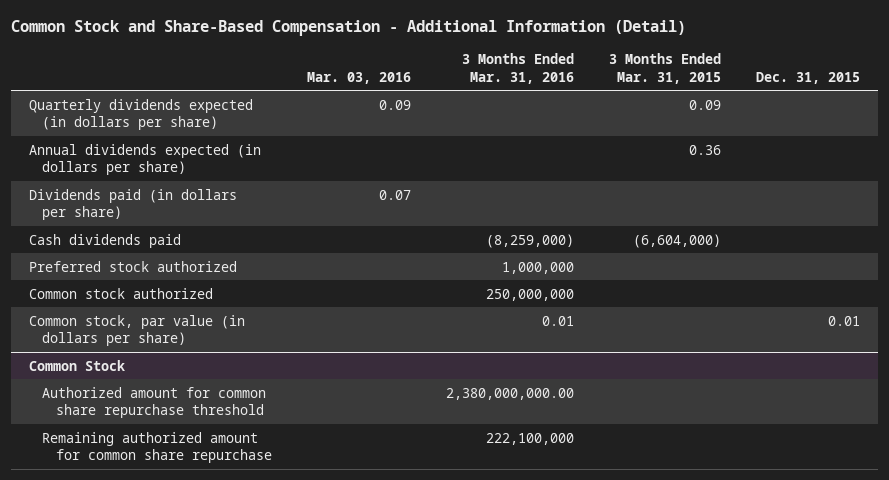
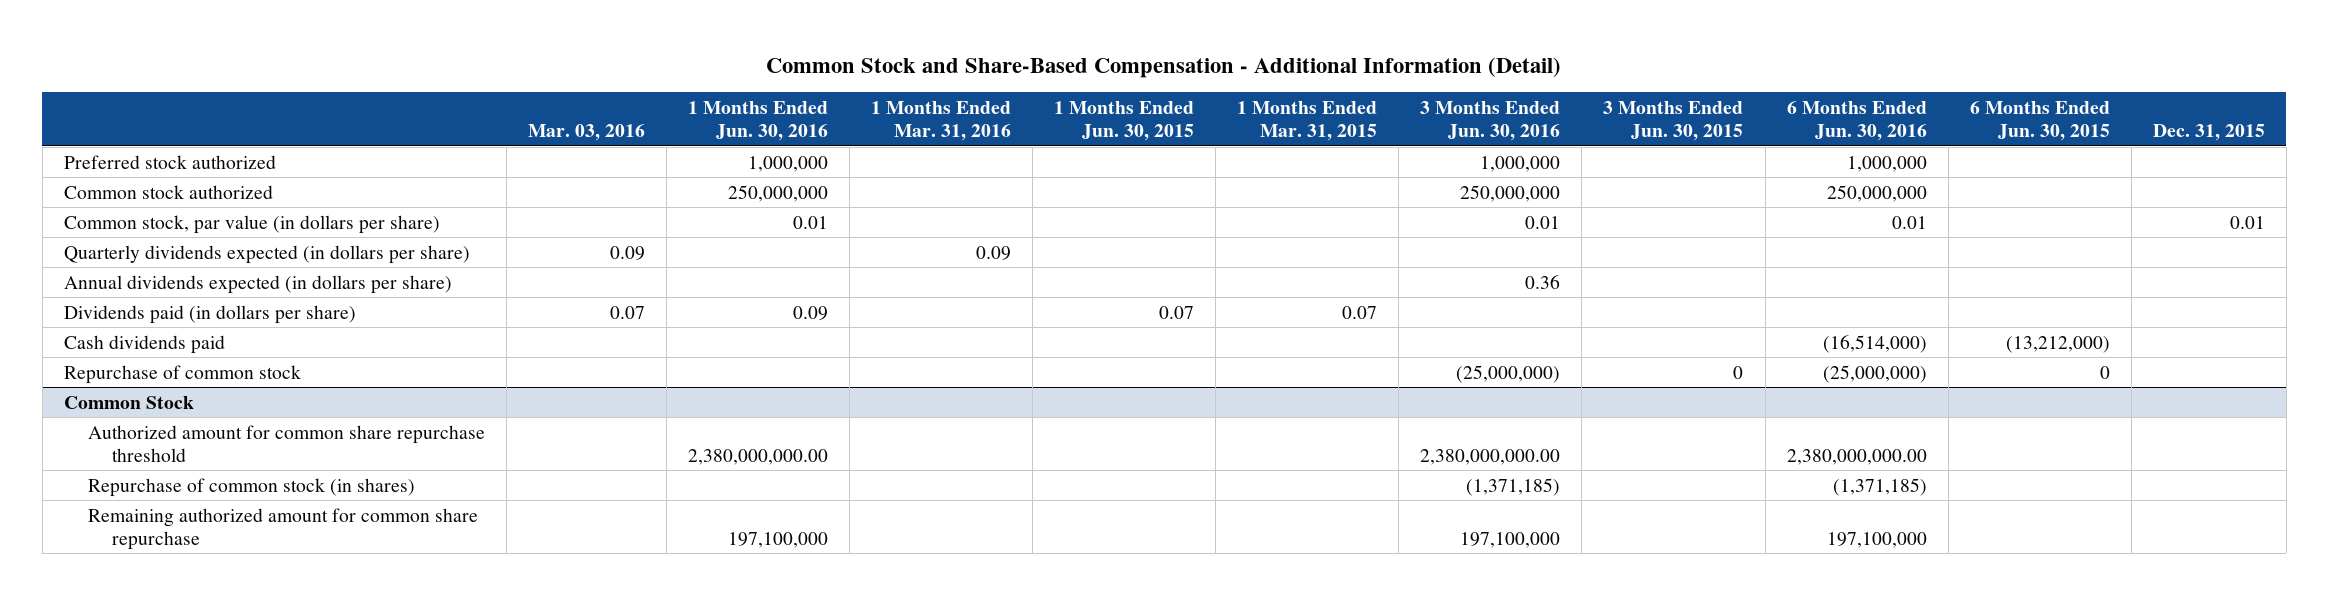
[462,53,575,84] 3 Months Ended Mar. 31, 2016 -> none
[609,53,722,84] 3 Months Ended Mar. 31, 2015 -> none
none -> [687,100,828,141] 1 Months Ended Jun. 30, 2016
none -> [871,100,1012,141] 1 Months Ended Mar. 31, 2016
none -> [1054,100,1195,141] 1 Months Ended Jun. 30, 2015
none -> [1237,100,1378,141] 1 Months Ended Mar. 31, 2015
none -> [1420,100,1561,141] 3 Months Ended Jun. 30, 2016
none -> [1603,100,1744,141] 3 Months Ended Jun. 30, 2015
none -> [1786,100,1927,141] 6 Months Ended Jun. 30, 2016
none -> [1969,100,2110,141] 6 Months Ended Jun. 30, 2015
[28,260,237,272] Preferred stock authorized -> [63,154,276,169] Preferred stock authorized
[28,287,213,299] Common stock authorized -> [63,184,273,199] Common stock authorized
[28,314,245,346] Common stock, par value (in dollars per share) -> [63,214,440,234] Common stock, par value (in dollars per share)
none -> [63,364,301,384] Repurchase of common stock
none -> [87,477,415,497] Repurchase of common stock (in shares)

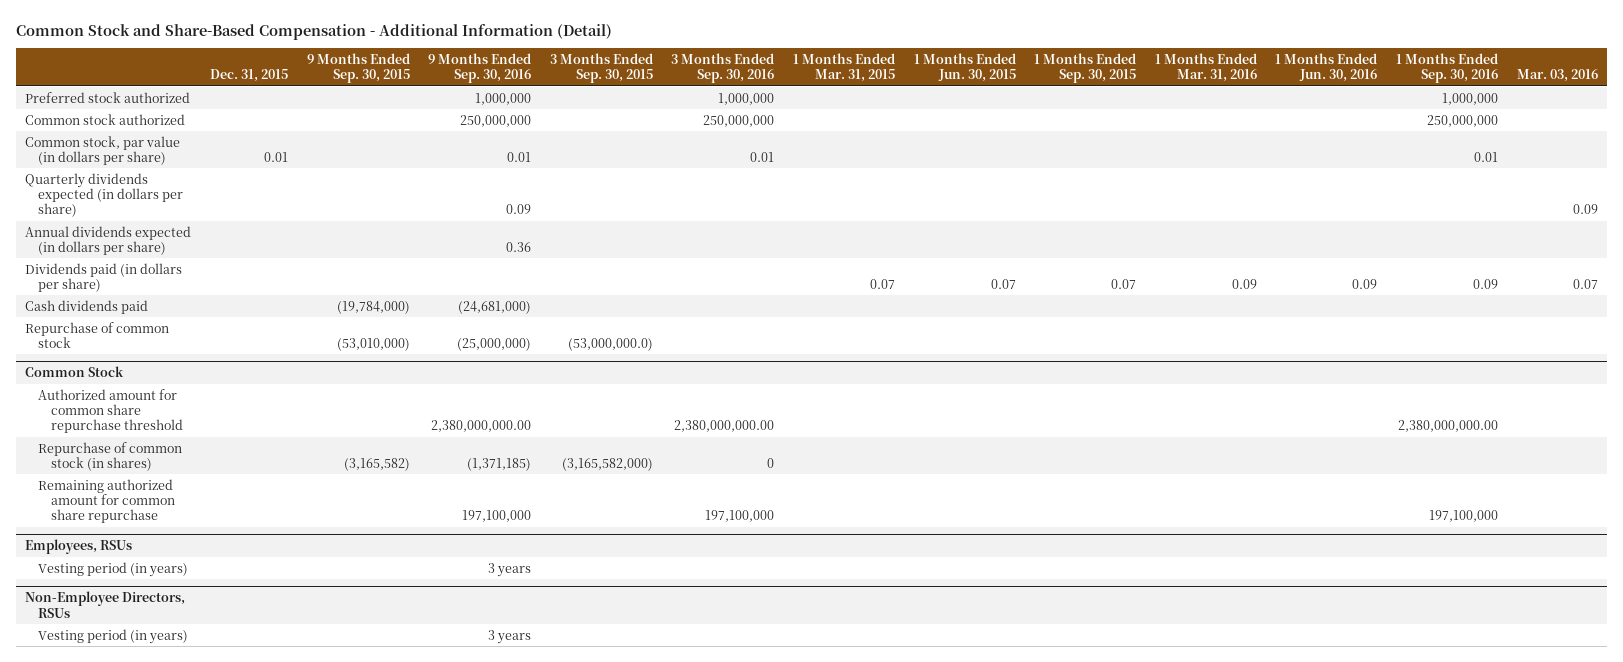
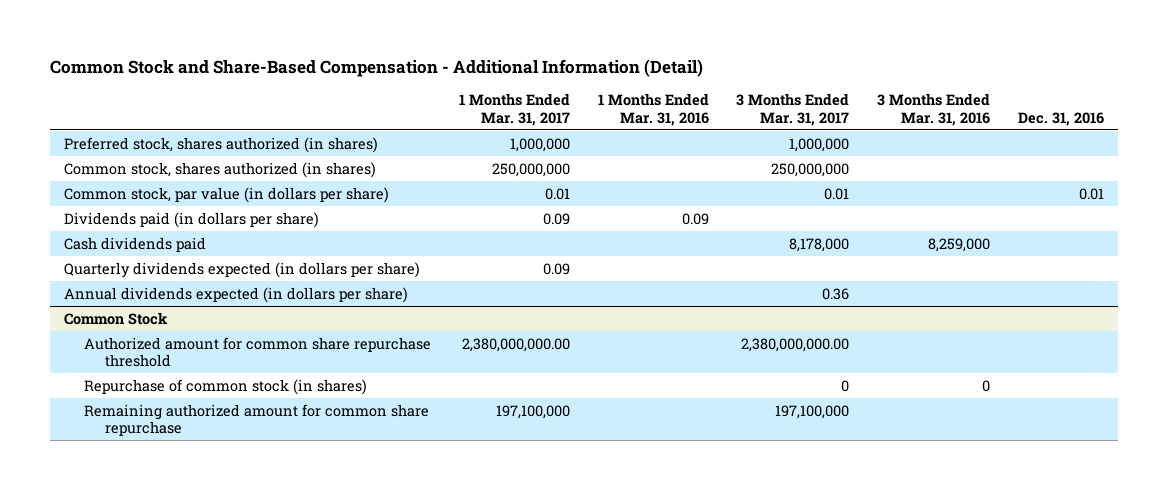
[209,69,288,83] Dec. 31, 2015 -> none
[306,52,410,84] 9 Months Ended Sep. 30, 2015 -> none
[428,52,532,84] 9 Months Ended Sep. 30, 2016 -> none
[549,52,653,84] 3 Months Ended Sep. 30, 2015 -> none
[671,52,775,84] 3 Months Ended Sep. 30, 2016 -> none
[793,52,896,83] 1 Months Ended Mar. 31, 2015 -> none
[913,52,1016,83] 1 Months Ended Jun. 30, 2015 -> none
[1034,52,1137,84] 1 Months Ended Sep. 30, 2015 -> none
[1275,52,1378,83] 1 Months Ended Jun. 30, 2016 -> none
[1396,52,1499,84] 1 Months Ended Sep. 30, 2016 -> none
[1516,69,1598,83] Mar. 03, 2016 -> none
none -> [459,93,571,126] 1 Months Ended Mar. 31, 2017
none -> [736,93,850,126] 3 Months Ended Mar. 31, 2017
none -> [877,93,991,126] 3 Months Ended Mar. 31, 2016
none -> [1017,111,1104,126] Dec. 31, 2016
[25,91,191,103] Preferred stock authorized -> [63,136,378,153] Preferred stock, shares authorized (in shares)
[25,113,186,125] Common stock authorized -> [63,161,376,178] Common stock, shares authorized (in shares)
[25,321,170,349] Repurchase of common stock -> none
[25,172,184,218] Quarterly dividends expected (in dollars per share) -> [63,261,420,278] Quarterly dividends expected (in dollars per share)
[25,225,192,256] Annual dividends expected (in dollars per share) -> [63,286,408,303] Annual dividends expected (in dollars per share)
[25,539,133,555] Employees, RSUs -> none
[38,561,189,577] Vesting period (in years) -> none
[25,591,186,618] Non-Employee Directors, RSUs -> none
[38,628,189,644] Vesting period (in years) -> none

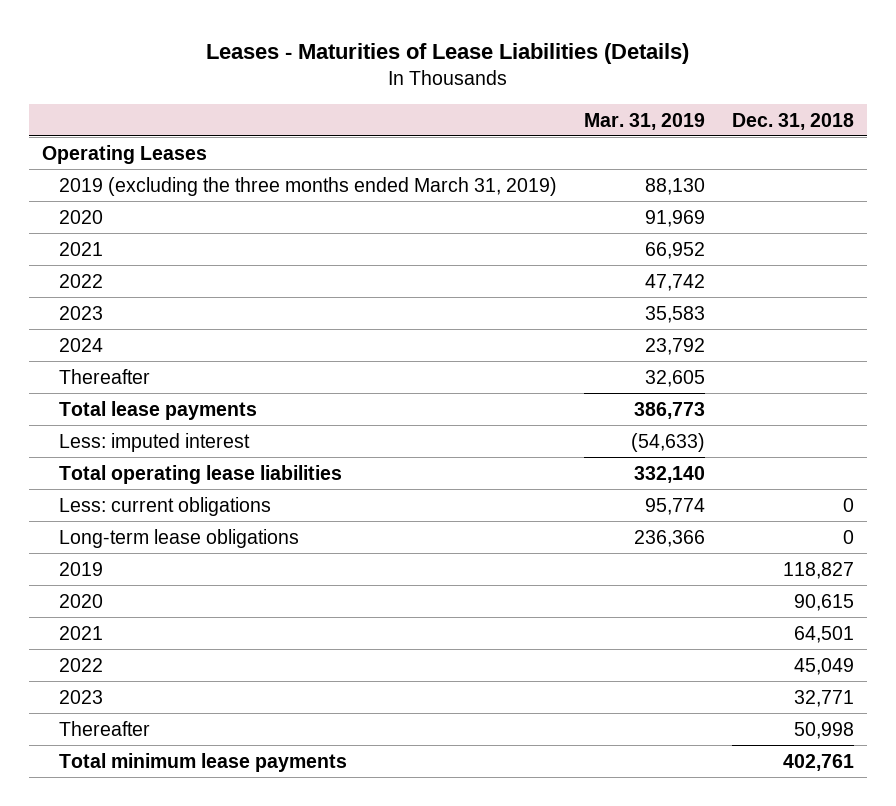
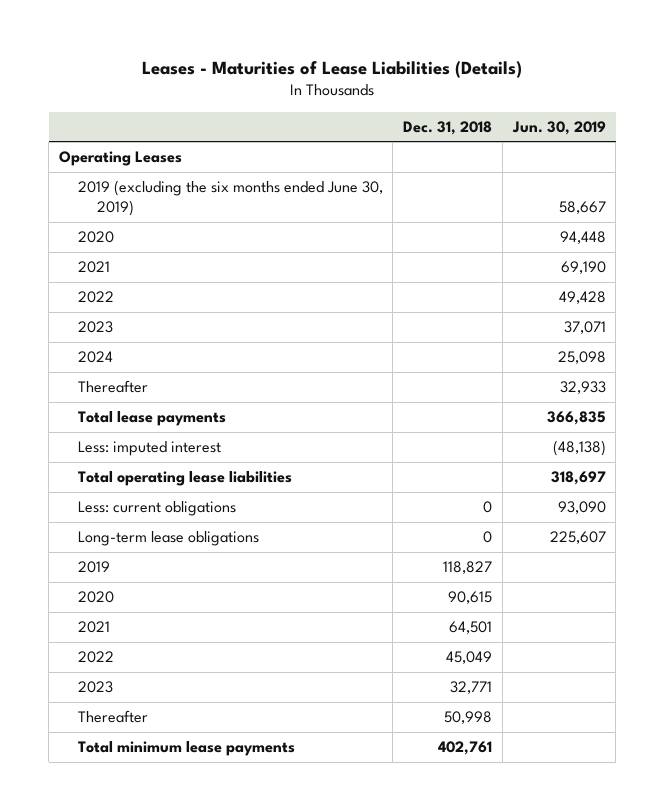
[583,112,705,130] Mar. 31, 2019 -> none
none -> [511,120,606,135] Jun. 30, 2019
[58,176,557,196] 2019 (excluding the three months ended March 31, 2019) -> [77,180,383,217] 2019 (excluding the six months ended June 30, 2019)

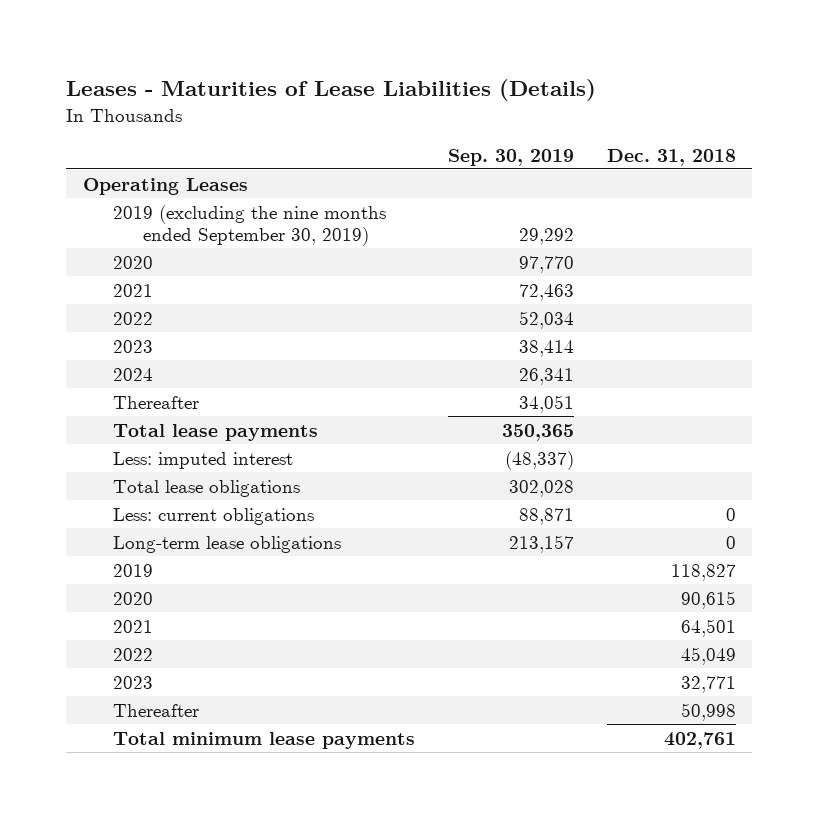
[511,120,606,135] Jun. 30, 2019 -> none
none -> [447,148,574,166] Sep. 30, 2019
[77,180,383,217] 2019 (excluding the six months ended June 30, 2019) -> [112,204,386,246] 2019 (excluding the nine months ended September 30, 2019)
[77,471,292,487] Total operating lease liabilities -> [112,479,300,497] Total lease obligations

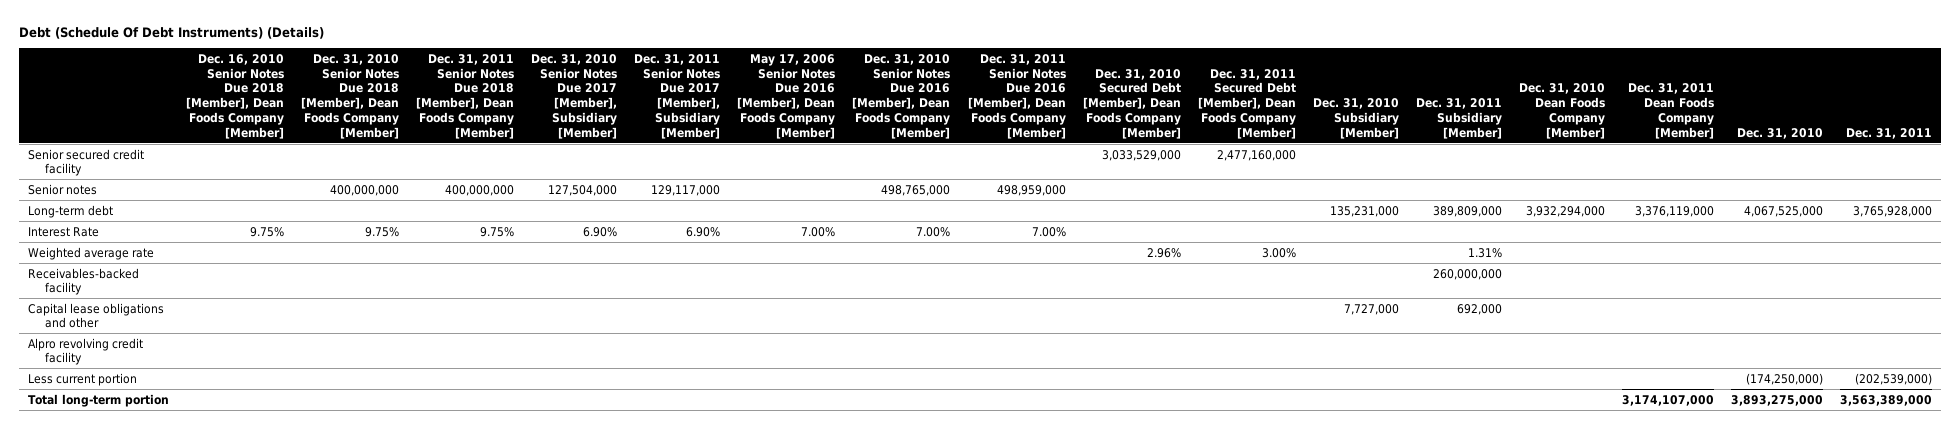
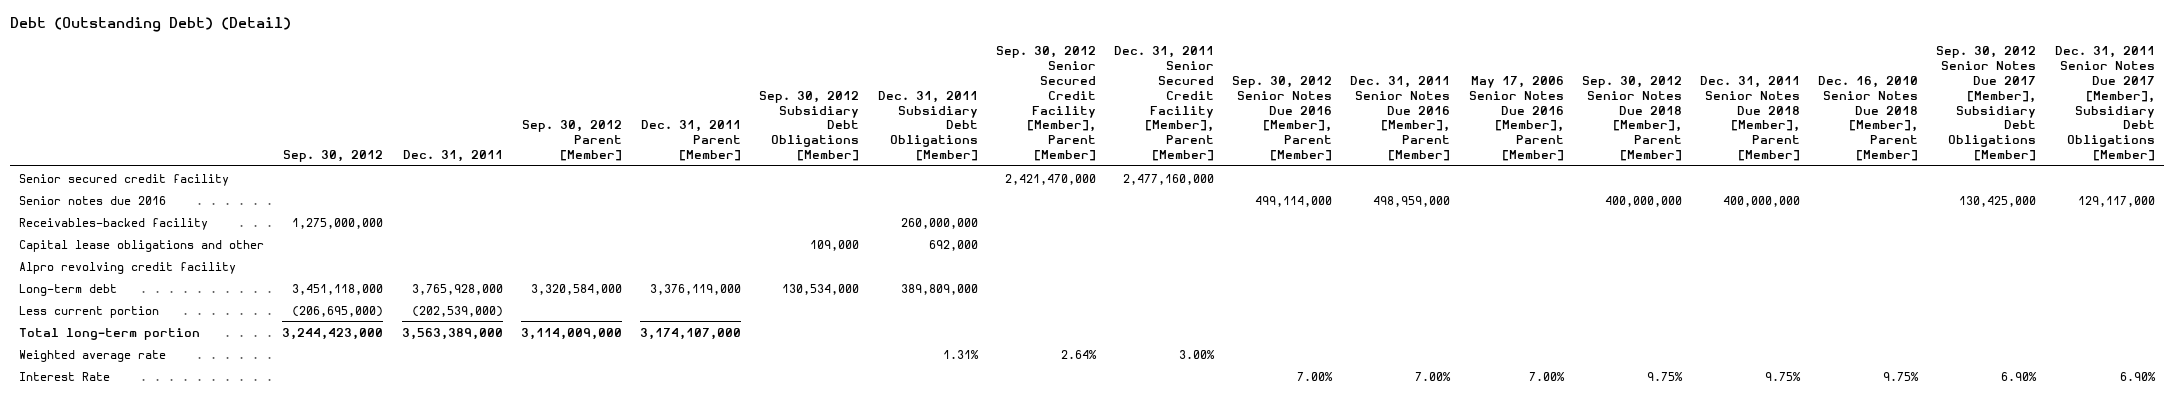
[19,26,325,39] Debt (Schedule Of Debt Instruments) (Details) -> [10,17,292,33] Debt (Outstanding Debt) (Detail)
[185,53,284,139] Dec. 16, 2010 Senior Notes Due 2018 [Member], Dean Foods Company [Member] -> none
[300,53,399,139] Dec. 31, 2010 Senior Notes Due 2018 [Member], Dean Foods Company [Member] -> none
[416,53,515,139] Dec. 31, 2011 Senior Notes Due 2018 [Member], Dean Foods Company [Member] -> none
[531,53,618,139] Dec. 31, 2010 Senior Notes Due 2017 [Member], Subsidiary [Member] -> none
[634,53,721,139] Dec. 31, 2011 Senior Notes Due 2017 [Member], Subsidiary [Member] -> none
[737,53,836,139] May 17, 2006 Senior Notes Due 2016 [Member], Dean Foods Company [Member] -> none
[852,53,951,139] Dec. 31, 2010 Senior Notes Due 2016 [Member], Dean Foods Company [Member] -> none
[967,53,1066,139] Dec. 31, 2011 Senior Notes Due 2016 [Member], Dean Foods Company [Member] -> none
[1082,68,1181,139] Dec. 31, 2010 Secured Debt [Member], Dean Foods Company [Member] -> none
[1197,68,1296,139] Dec. 31, 2011 Secured Debt [Member], Dean Foods Company [Member] -> none
[1312,98,1399,139] Dec. 31, 2010 Subsidiary [Member] -> none
[1415,98,1502,139] Dec. 31, 2011 Subsidiary [Member] -> none
[1519,83,1606,139] Dec. 31, 2010 Dean Foods Company [Member] -> none
[1628,83,1715,139] Dec. 31, 2011 Dean Foods Company [Member] -> none
[1737,127,1824,139] Dec. 31, 2010 -> none
none -> [283,149,384,162] Sep. 30, 2012
none -> [521,120,622,161] Sep. 30, 2012 Parent [Member]
none -> [641,120,742,161] Dec. 31, 2011 Parent [Member]
none -> [759,90,860,161] Sep. 30, 2012 Subsidiary Debt Obligations [Member]
none -> [877,90,978,161] Dec. 31, 2011 Subsidiary Debt Obligations [Member]
none -> [995,46,1096,161] Sep. 30, 2012 Senior Secured Credit Facility [Member], Parent [Member]
none -> [1113,46,1214,161] Dec. 31, 2011 Senior Secured Credit Facility [Member], Parent [Member]
none -> [1232,75,1333,161] Sep. 30, 2012 Senior Notes Due 2016 [Member], Parent [Member]
none -> [1350,75,1451,161] Dec. 31, 2011 Senior Notes Due 2016 [Member], Parent [Member]
none -> [1468,75,1564,161] May 17, 2006 Senior Notes Due 2016 [Member], Parent [Member]
none -> [1581,75,1682,161] Sep. 30, 2012 Senior Notes Due 2018 [Member], Parent [Member]
none -> [1699,75,1800,161] Dec. 31, 2011 Senior Notes Due 2018 [Member], Parent [Member]
none -> [1818,75,1919,161] Dec. 16, 2010 Senior Notes Due 2018 [Member], Parent [Member]
none -> [1936,46,2037,161] Sep. 30, 2012 Senior Notes Due 2017 [Member], Subsidiary Debt Obligations [Member]
none -> [2054,46,2155,161] Dec. 31, 2011 Senior Notes Due 2017 [Member], Subsidiary Debt Obligations [Member]
[27,183,97,195] Senior notes -> [19,195,167,205] Senior notes due 2016
[27,204,113,218] Long-term debt -> [19,283,118,296] Long-term debt
[27,246,154,260] Weighted average rate -> [19,349,167,362] Weighted average rate
[27,226,99,237] Interest Rate -> [19,371,111,381] Interest Rate

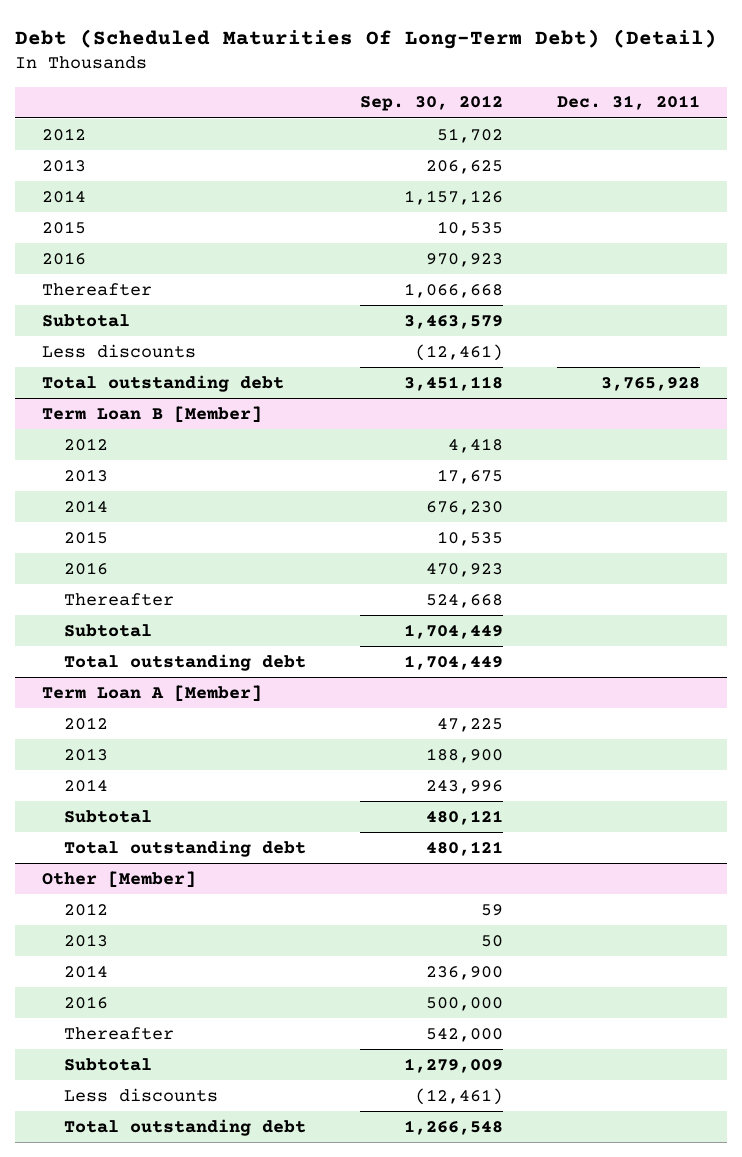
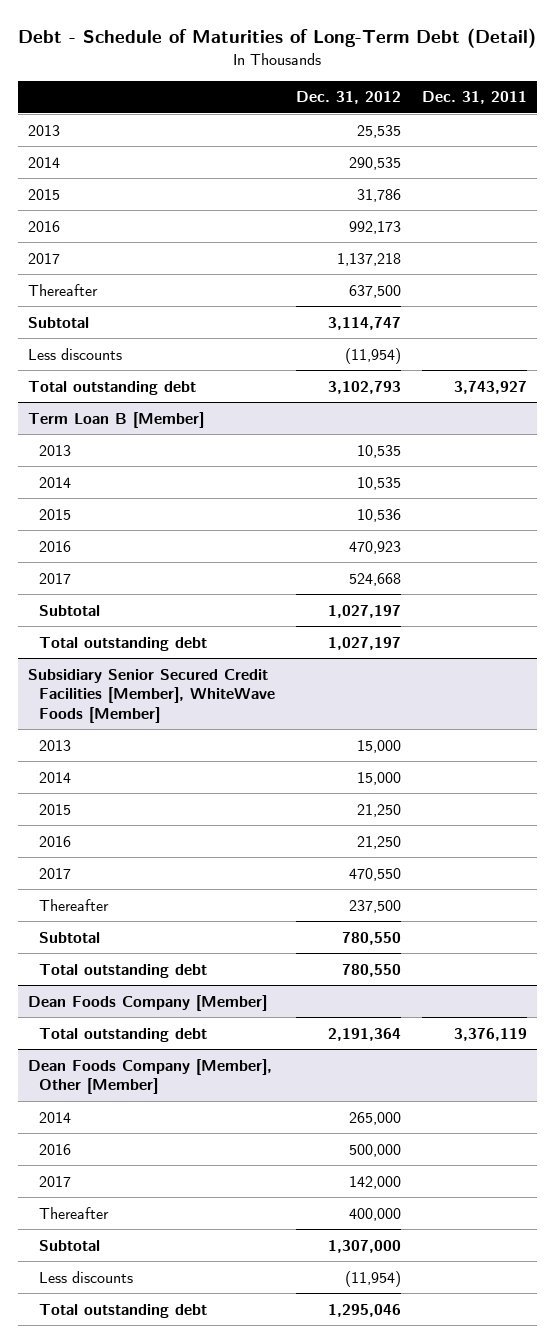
[15,28,718,49] Debt (Scheduled Maturities Of Long-Term Debt) (Detail) -> [18,27,537,48] Debt - Schedule of Maturities of Long-Term Debt (Detail)
[360,95,504,112] Sep. 30, 2012 -> none
none -> [296,91,402,105] Dec. 31, 2012
[42,127,87,141] 2012 -> none
none -> [27,252,60,264] 2017
[601,376,701,391] 3,765,928 -> [453,380,527,394] 3,743,927
[64,437,109,451] 2012 -> none
[64,592,175,606] Thereafter -> none
none -> [39,572,72,584] 2017
[42,684,263,702] Term Loan A [Member] -> none
[64,716,109,730] 2012 -> none
[64,747,109,761] 2013 -> none
[64,778,109,792] 2014 -> none
[64,809,153,823] Subtotal -> none
[64,839,307,857] Total outstanding debt -> none
[64,902,109,916] 2012 -> none
[64,933,109,947] 2013 -> none
none -> [27,668,276,724] Subsidiary Senior Secured Credit Facilities [Member], WhiteWave Foods [Member]
none -> [39,739,72,751] 2013
none -> [39,771,72,783] 2014
none -> [39,803,72,815] 2015
none -> [39,835,72,847] 2016
none -> [39,867,72,879] 2017
none -> [39,898,110,911] Thereafter
none -> [39,931,101,943] Subtotal
none -> [39,963,208,978] Total outstanding debt
none -> [27,994,267,1011] Dean Foods Company [Member]
none -> [39,1027,208,1042] Total outstanding debt
[42,870,197,888] Other [Member] -> [27,1058,272,1095] Dean Foods Company [Member], Other [Member]
none -> [39,1175,72,1187] 2017

